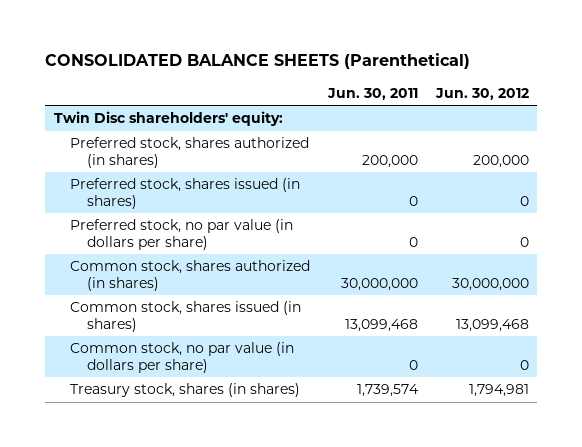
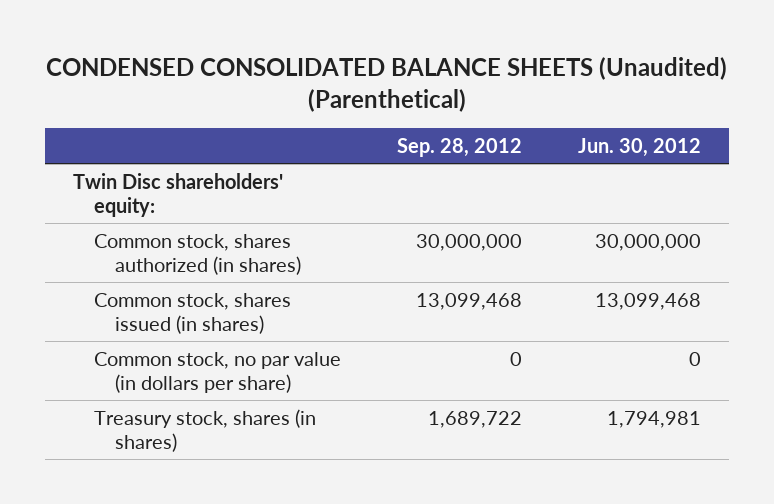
[44,53,470,70] CONSOLIDATED BALANCE SHEETS (Parenthetical) -> [46,57,728,112] CONDENSED CONSOLIDATED BALANCE SHEETS (Unaudited) (Parenthetical)
[326,87,418,100] Jun. 30, 2011 -> none
none -> [397,137,523,157] Sep. 28, 2012
[70,137,310,168] Preferred stock, shares authorized (in shares) -> none
[70,178,301,209] Preferred stock, shares issued (in shares) -> none
[70,219,294,250] Preferred stock, no par value (in dollars per share) -> none

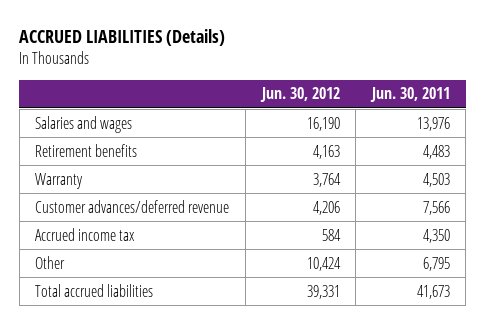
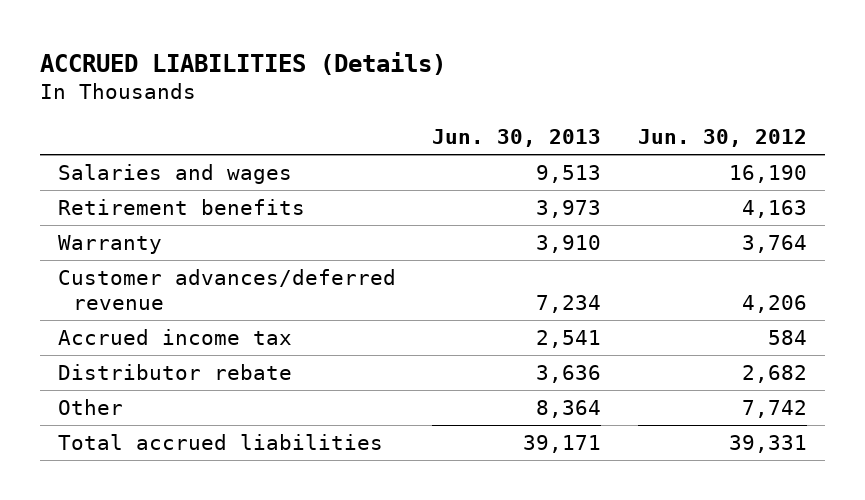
[369,87,450,103] Jun. 30, 2011 -> none
none -> [432,129,602,148] Jun. 30, 2013
none -> [58,363,293,380] Distributor rebate
[306,256,341,271] 10,424 -> [741,399,807,418] 7,742

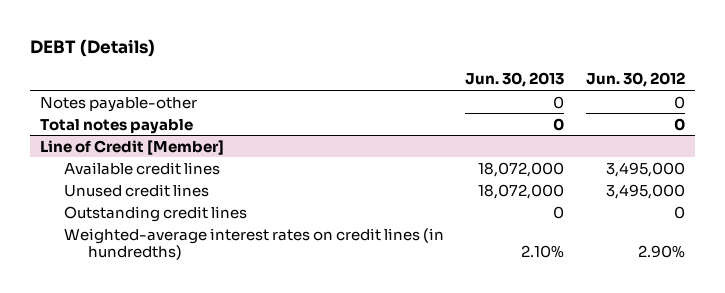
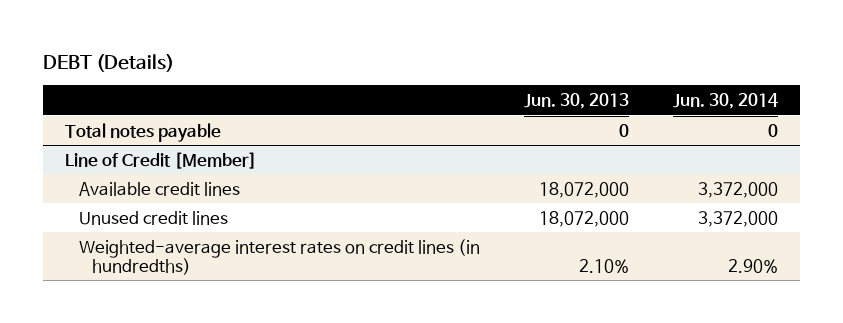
[585,72,685,88] Jun. 30, 2012 -> none
none -> [673,93,779,110] Jun. 30, 2014
[40,96,198,112] Notes payable-other -> none
[64,205,248,222] Outstanding credit lines -> none

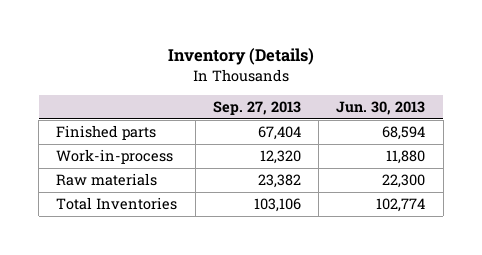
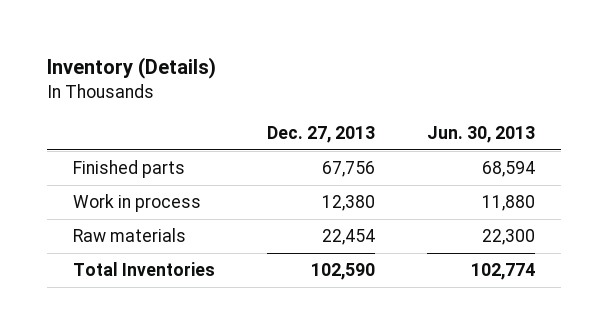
[212,101,301,116] Sep. 27, 2013 -> none
none -> [267,125,376,143] Dec. 27, 2013
[56,149,174,165] Work-in-process -> [73,194,202,213] Work in process

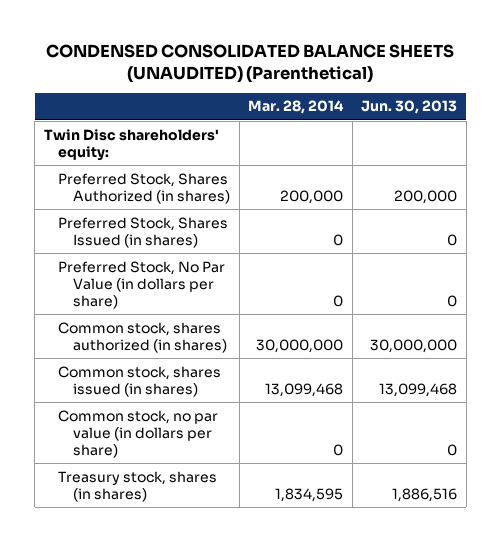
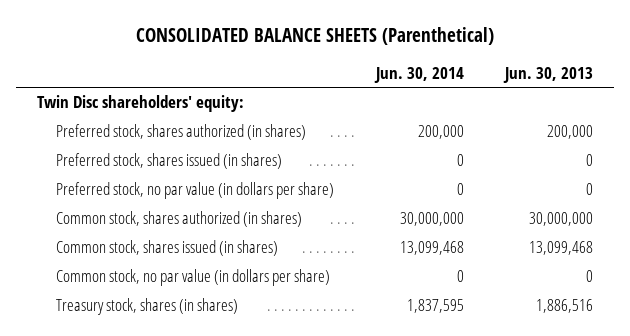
[46,43,455,83] CONDENSED CONSOLIDATED BALANCE SHEETS (UNAUDITED) (Parenthetical) -> [136,26,495,45] CONSOLIDATED BALANCE SHEETS (Parenthetical)
[248,100,345,115] Mar. 28, 2014 -> none
none -> [373,66,464,83] Jun. 30, 2014
[58,172,231,204] Preferred Stock, Shares Authorized (in shares) -> [55,124,306,141] Preferred stock, shares authorized (in shares)
[58,216,229,248] Preferred Stock, Shares Issued (in shares) -> [55,153,282,170] Preferred stock, shares issued (in shares)
[58,260,226,309] Preferred Stock, No Par Value (in dollars per share) -> [55,182,334,200] Preferred stock, no par value (in dollars per share)

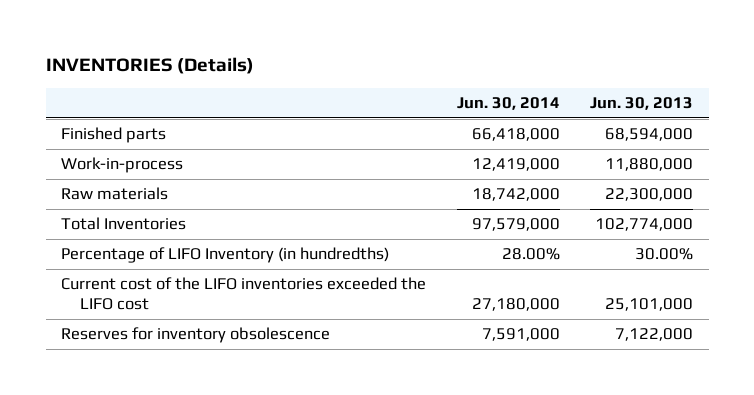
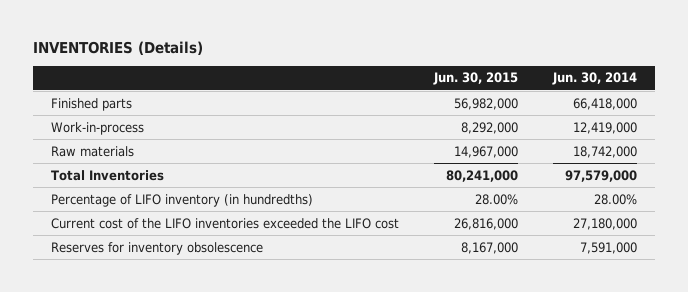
[590,97,694,111] Jun. 30, 2013 -> none
none -> [433,72,519,86] Jun. 30, 2015
[61,247,390,264] Percentage of LIFO Inventory (in hundredths) -> [50,193,313,207] Percentage of LIFO inventory (in hundredths)

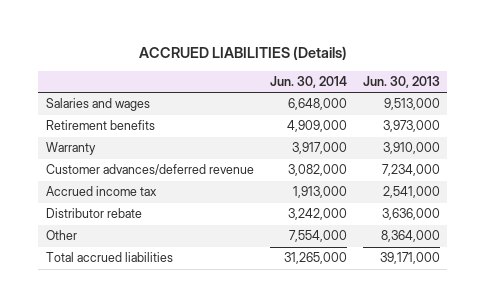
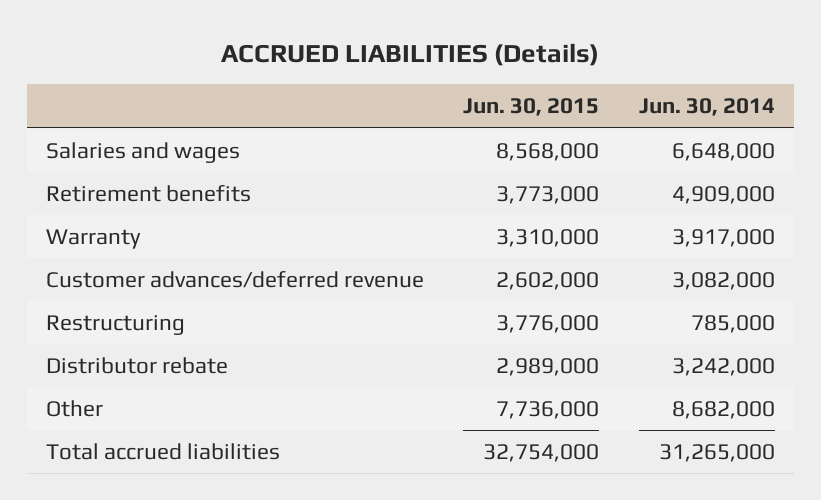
[362,76,440,89] Jun. 30, 2013 -> none
none -> [463,98,600,117] Jun. 30, 2015
[46,186,158,197] Accrued income tax -> none
none -> [46,314,186,335] Restructuring
[288,230,347,243] 7,554,000 -> [671,400,775,419] 8,682,000

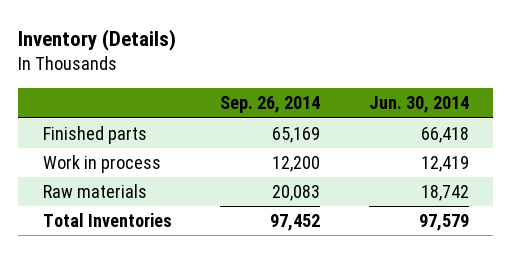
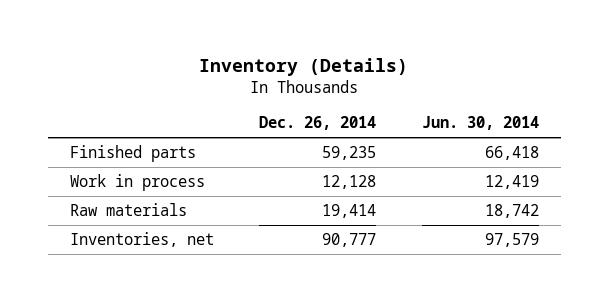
[220,96,321,114] Sep. 26, 2014 -> none
none -> [259,116,377,131] Dec. 26, 2014
[42,213,172,228] Total Inventories -> [70,232,215,248] Inventories, net

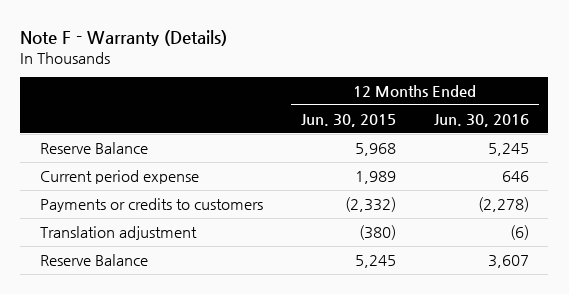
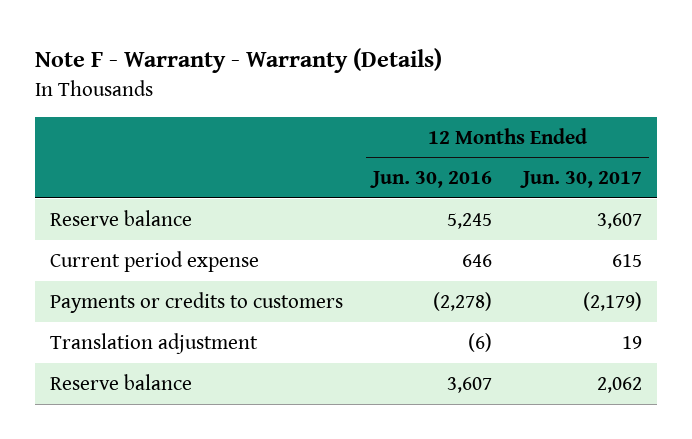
[20,29,228,46] Note F - Warranty (Details) -> [34,48,442,74] Note F - Warranty - Warranty (Details)
[300,113,396,127] Jun. 30, 2015 -> none
none -> [519,171,642,189] Jun. 30, 2017
[39,141,148,154] Reserve Balance -> [49,209,192,226] Reserve balance
[39,253,148,266] Reserve Balance -> [49,373,192,390] Reserve balance

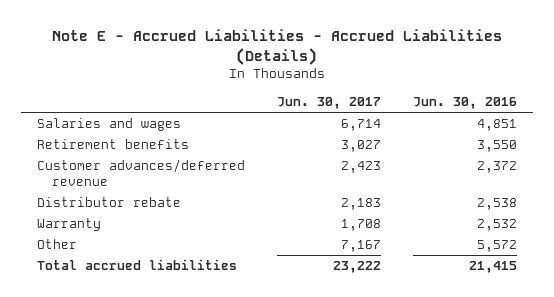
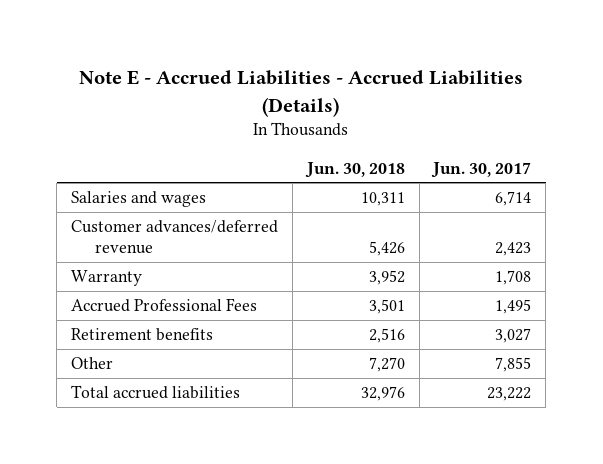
[412,97,517,110] Jun. 30, 2016 -> none
none -> [304,161,405,178] Jun. 30, 2018
[37,197,182,208] Distributor rebate -> none
none -> [71,298,258,313] Accrued Professional Fees
[37,139,190,150] Retirement benefits -> [71,328,214,342] Retirement benefits
[341,240,382,253] 7,167 -> [495,357,532,373] 7,855

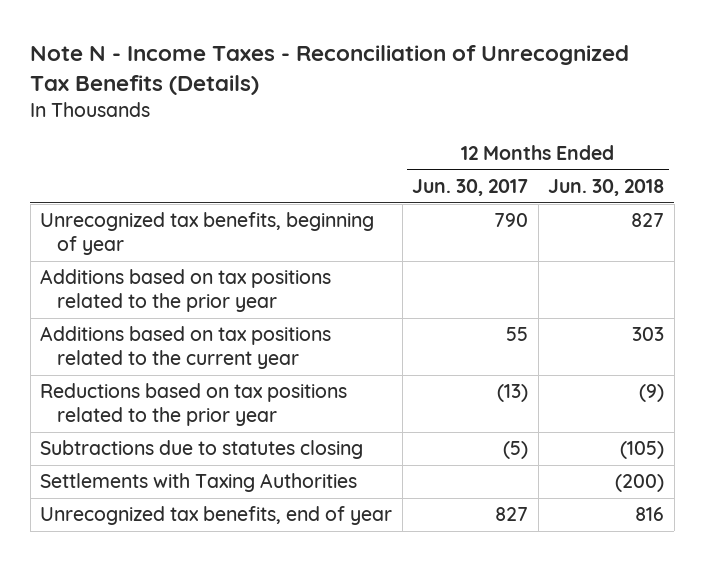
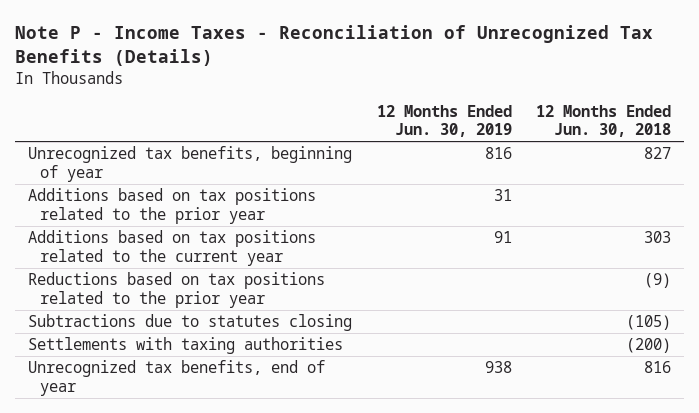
[30,44,630,96] Note N - Income Taxes - Reconciliation of Unrecognized Tax Benefits (Details) -> [15,25,654,67] Note P - Income Taxes - Reconciliation of Unrecognized Tax Benefits (Details)
[412,179,529,197] Jun. 30, 2017 -> none
none -> [376,104,512,138] 12 Months Ended Jun. 30, 2019
[40,473,358,493] Settlements with Taxing Authorities -> [27,337,343,355] Settlements with taxing authorities

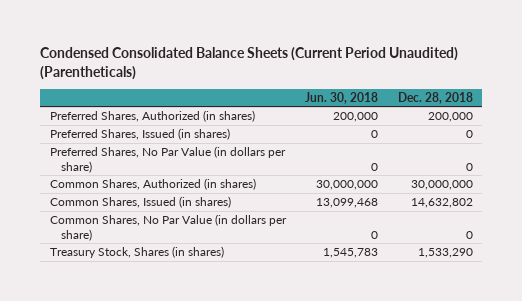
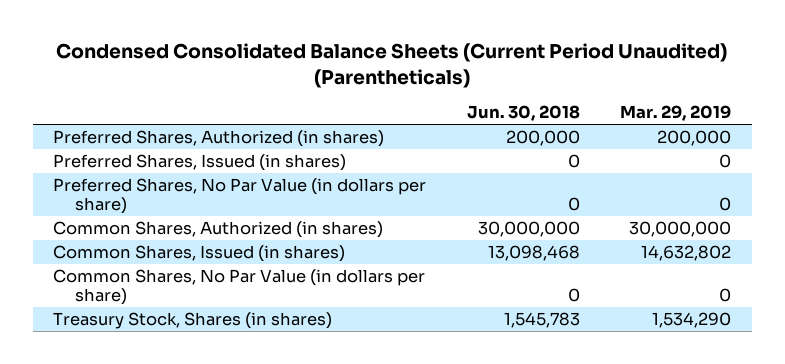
[397,91,473,104] Dec. 28, 2018 -> none
none -> [620,105,732,122] Mar. 29, 2019
[316,198,379,209] 13,099,468 -> [487,244,580,261] 13,098,468

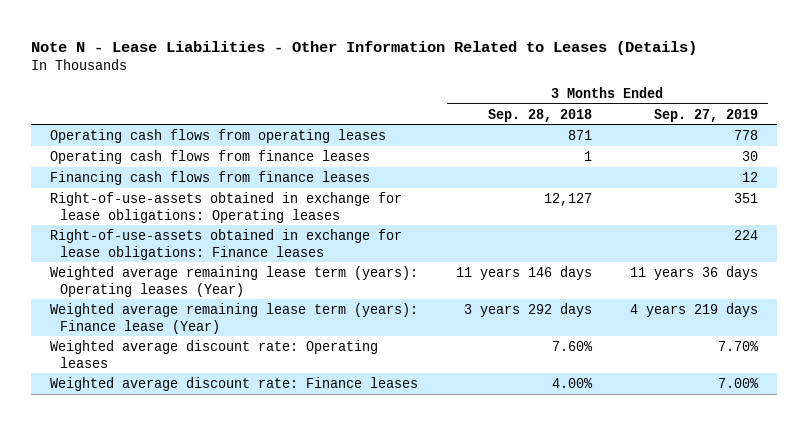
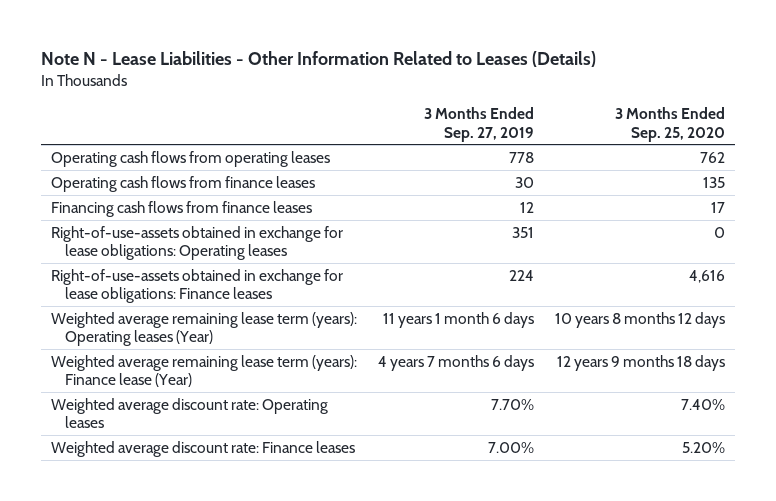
[488,108,593,122] Sep. 28, 2018 -> none
none -> [614,107,725,142] 3 Months Ended Sep. 25, 2020
[630,265,759,280] 11 years 36 days -> [383,311,535,328] 11 years 1 month 6 days
[630,302,759,317] 4 years 219 days -> [378,354,535,371] 4 years 7 months 6 days

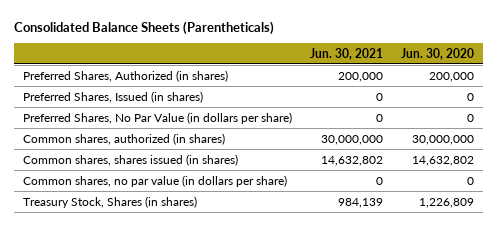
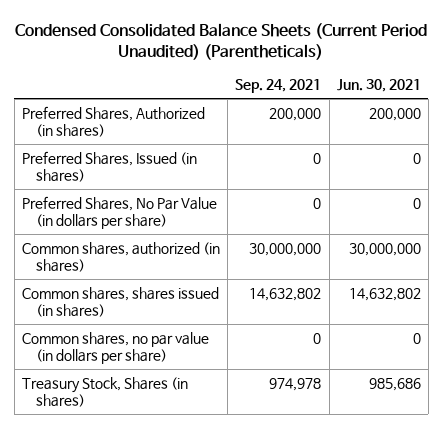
[13,20,274,35] Consolidated Balance Sheets (Parentheticals) -> [15,22,428,60] Condensed Consolidated Balance Sheets (Current Period Unaudited) (Parentheticals)
[400,47,474,60] Jun. 30, 2020 -> none
none -> [235,79,322,94] Sep. 24, 2021
[337,197,383,208] 984,139 -> [368,377,421,391] 985,686

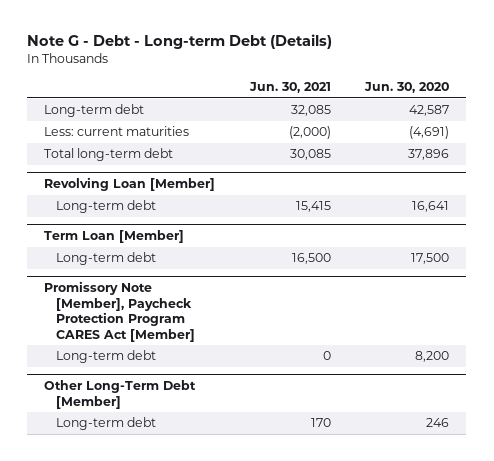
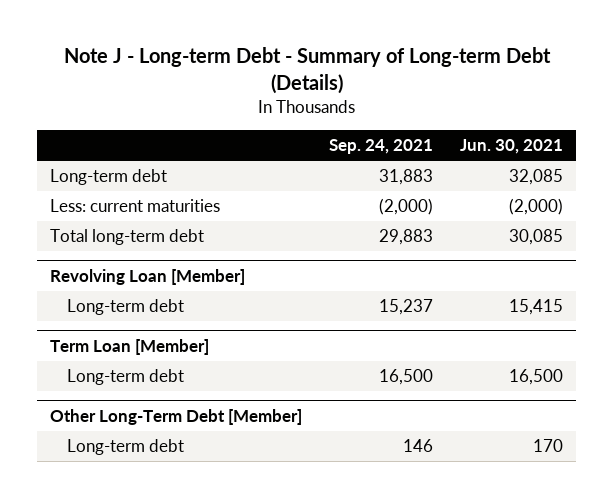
[27,34,333,50] Note G - Debt - Long-term Debt (Details) -> [63,47,551,94] Note J - Long-term Debt - Summary of Long-term Debt (Details)
[364,82,450,94] Jun. 30, 2020 -> none
none -> [329,139,434,155] Sep. 24, 2021
[44,281,195,342] Promissory Note [Member], Paycheck Protection Program CARES Act [Member] -> none
[55,350,156,364] Long-term debt -> none

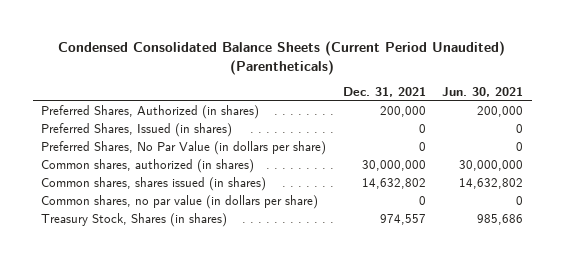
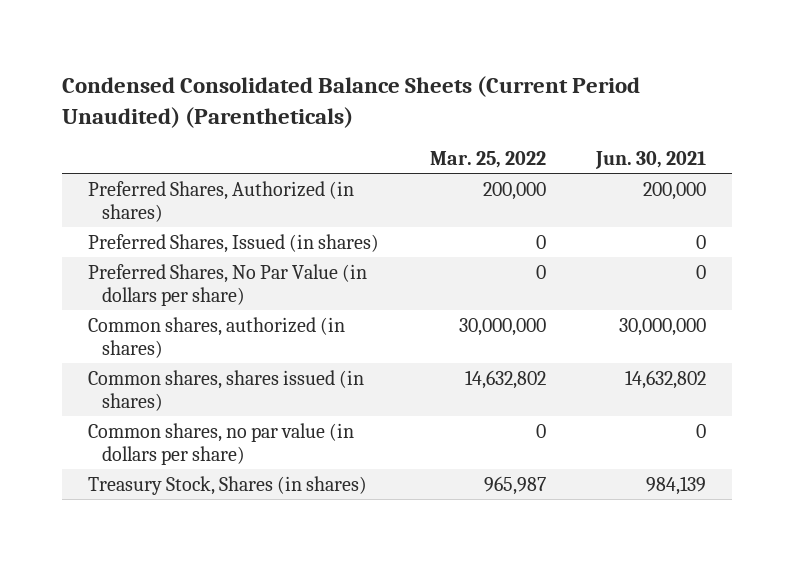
[342,87,426,98] Dec. 31, 2021 -> none
none -> [429,151,546,169] Mar. 25, 2022
[477,214,524,226] 985,686 -> [646,475,707,495] 984,139

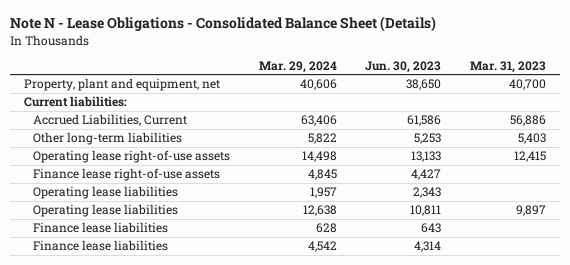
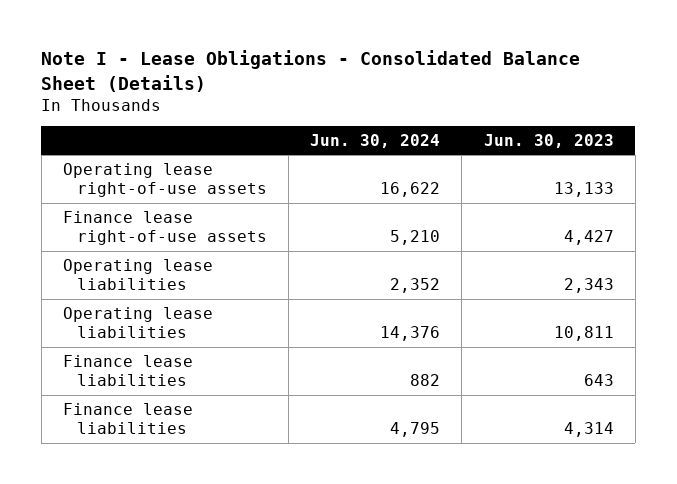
[9,16,436,33] Note N - Lease Obligations - Consolidated Balance Sheet (Details) -> [41,50,581,92] Note I - Lease Obligations - Consolidated Balance Sheet (Details)
[258,60,337,73] Mar. 29, 2024 -> none
[469,60,546,73] Mar. 31, 2023 -> none
none -> [310,133,441,148] Jun. 30, 2024
[24,78,221,92] Property, plant and equipment, net -> none
[24,96,128,108] Current liabilities: -> none
[33,114,188,127] Accrued Liabilities, Current -> none
[33,132,183,146] Other long-term liabilities -> none

